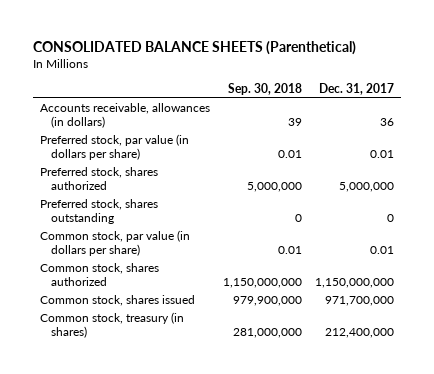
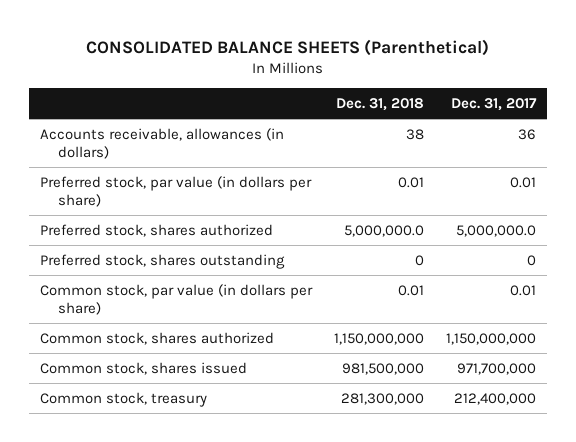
[228,83,303,96] Sep. 30, 2018 -> none
none -> [336,97,425,111] Dec. 31, 2018
[339,182,395,193] 5,000,000 -> [455,224,536,237] 5,000,000.0
[40,312,185,339] Common stock, treasury (in shares) -> [40,391,208,407] Common stock, treasury

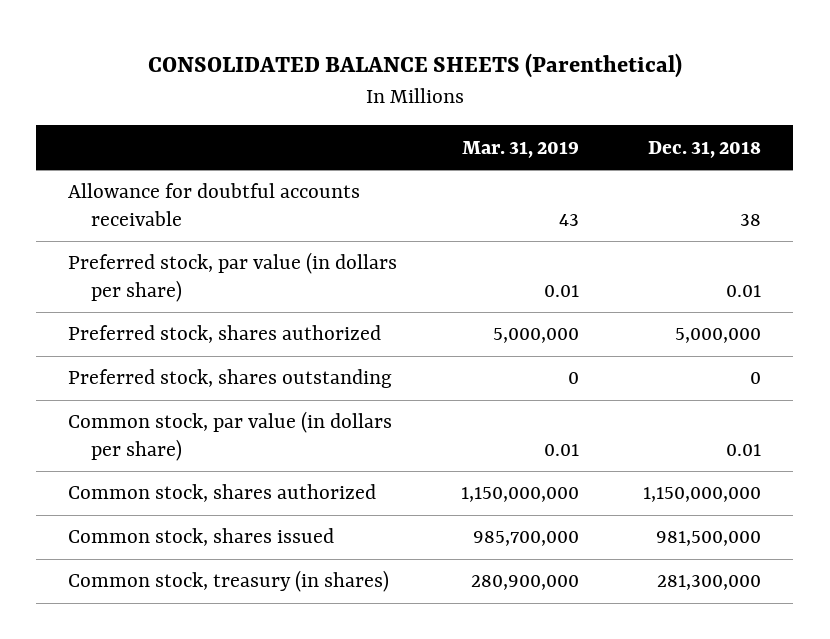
[450,97,537,111] Dec. 31, 2017 -> none
none -> [462,140,580,158] Mar. 31, 2019
[40,127,285,159] Accounts receivable, allowances (in dollars) -> [68,183,361,226] Allowance for doubtful accounts receivable
[344,224,425,237] 5,000,000.0 -> [675,328,762,344] 5,000,000
[40,391,208,407] Common stock, treasury -> [68,570,390,593] Common stock, treasury (in shares)

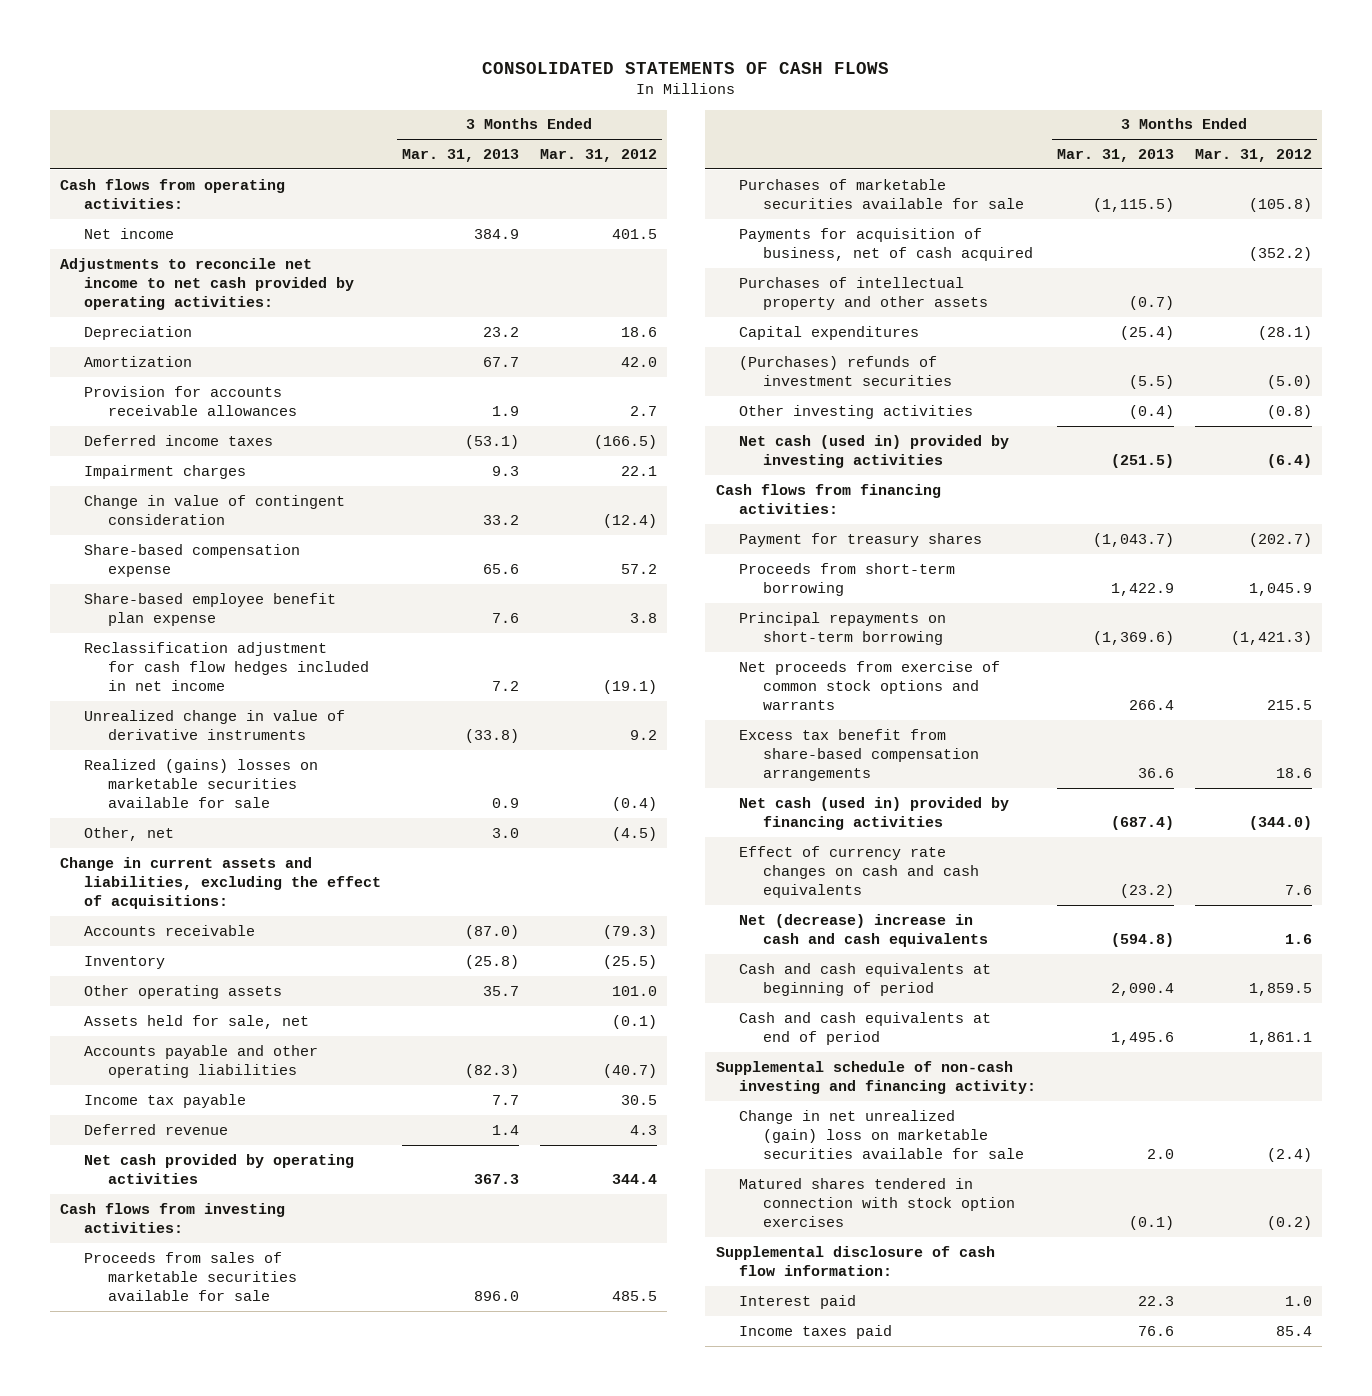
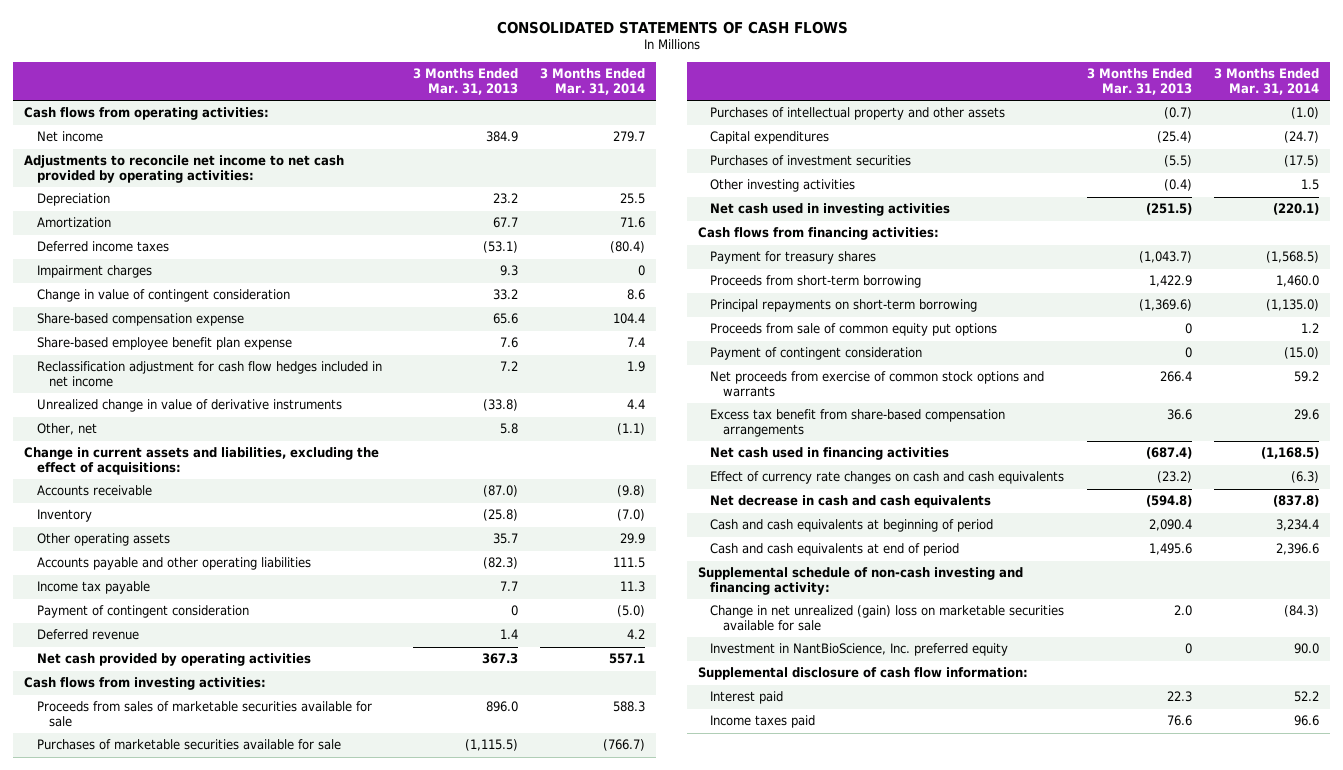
[539,149,657,163] Mar. 31, 2012 -> none
none -> [539,68,645,95] 3 Months Ended Mar. 31, 2014
[84,385,297,416] Provision for accounts receivable allowances -> none
[84,758,319,808] Realized (gains) losses on marketable securities available for sale -> none
[491,827,519,838] 3.0 -> [499,423,518,435] 5.8
[84,1014,310,1029] Assets held for sale, net -> none
none -> [36,605,249,619] Payment of contingent consideration
[739,227,1033,261] Payments for acquisition of business, net of cash acquired -> none
[739,355,952,386] (Purchases) refunds of investment securities -> [710,155,912,167] Purchases of investment securities
[739,434,1010,468] Net cash (used in) provided by investing activities -> [710,203,951,217] Net cash used in investing activities
none -> [710,323,998,337] Proceeds from sale of common equity put options
none -> [710,347,923,361] Payment of contingent consideration
[739,796,1010,830] Net cash (used in) provided by financing activities -> [710,447,950,461] Net cash used in financing activities
[739,913,988,947] Net (decrease) increase in cash and cash equivalents -> [710,495,992,509] Net decrease in cash and cash equivalents
[739,1177,1015,1227] Matured shares tendered in connection with stock option exercises -> none
none -> [710,643,1009,657] Investment in NantBioScience, Inc. preferred equity

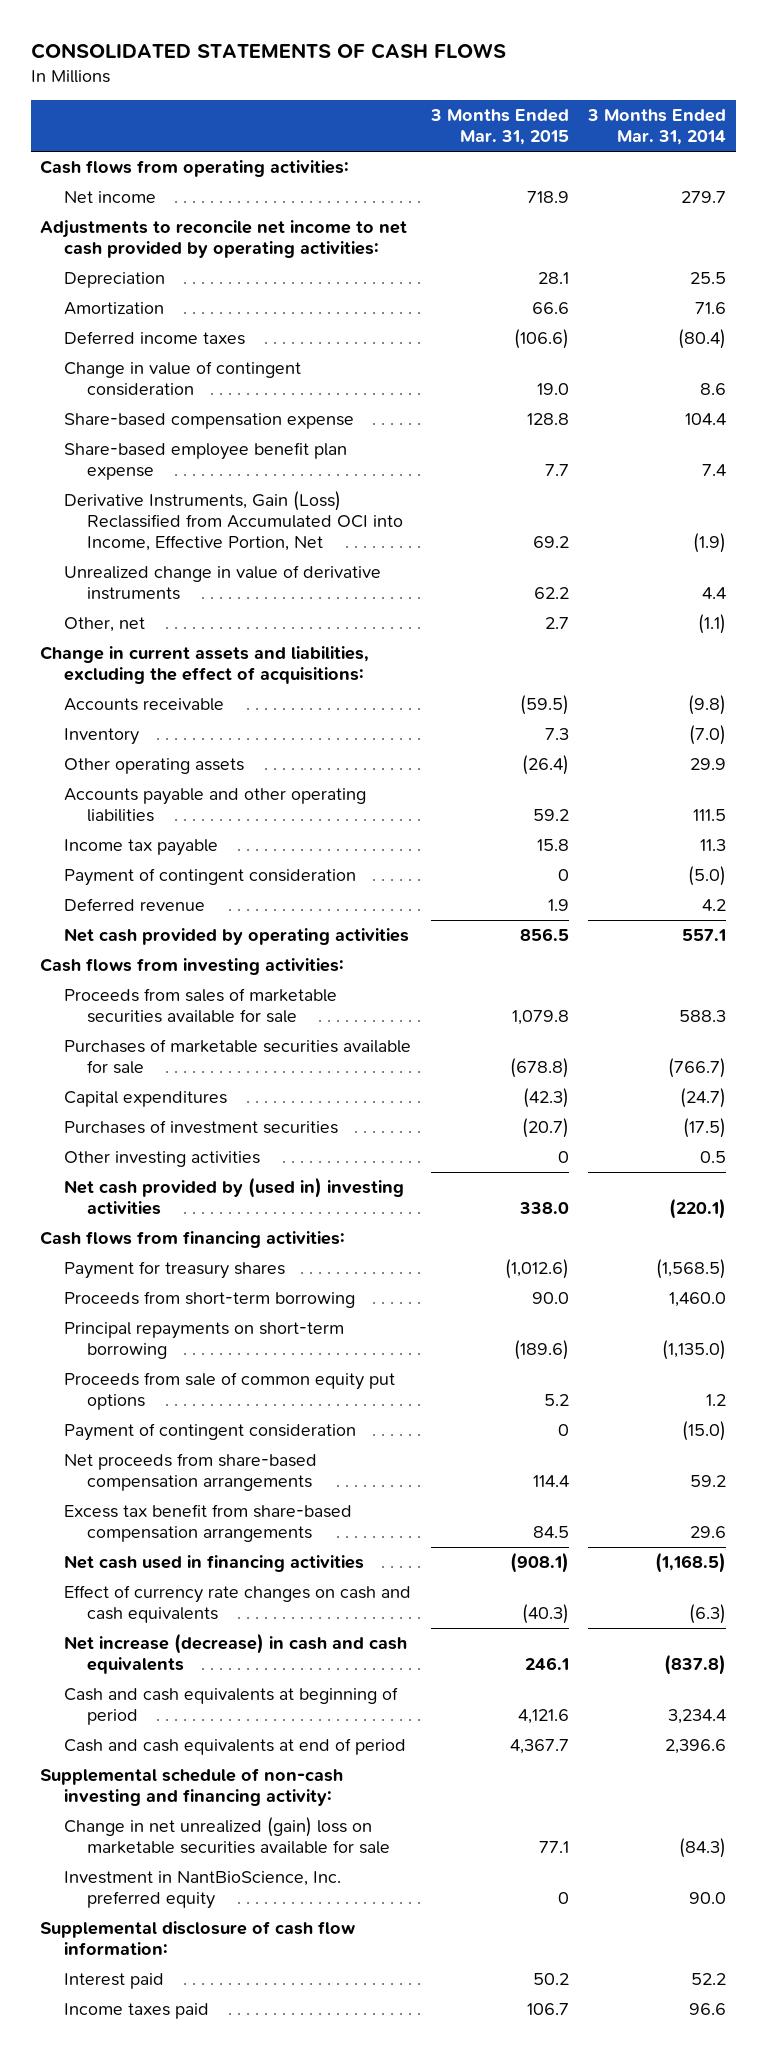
[412,68,518,95] 3 Months Ended Mar. 31, 2013 -> none
none -> [429,109,569,146] 3 Months Ended Mar. 31, 2015
[36,265,152,279] Impairment charges -> none
[36,361,382,388] Reclassification adjustment for cash flow hedges included in net income -> none
none -> [63,491,404,552] Derivative Instruments, Gain (Loss) Reclassified from Accumulated OCI into Income, Effective Portion, Net
[710,107,1006,121] Purchases of intellectual property and other assets -> none
[1300,179,1319,191] 1.5 -> [700,1151,727,1164] 0.5
[710,203,951,217] Net cash used in investing activities -> [63,1177,404,1216] Net cash provided by (used in) investing activities
[710,371,1045,398] Net proceeds from exercise of common stock options and warrants -> [63,1453,317,1492] Net proceeds from share-based compensation arrangements
[710,495,992,509] Net decrease in cash and cash equivalents -> [63,1633,407,1675] Net increase (decrease) in cash and cash equivalents

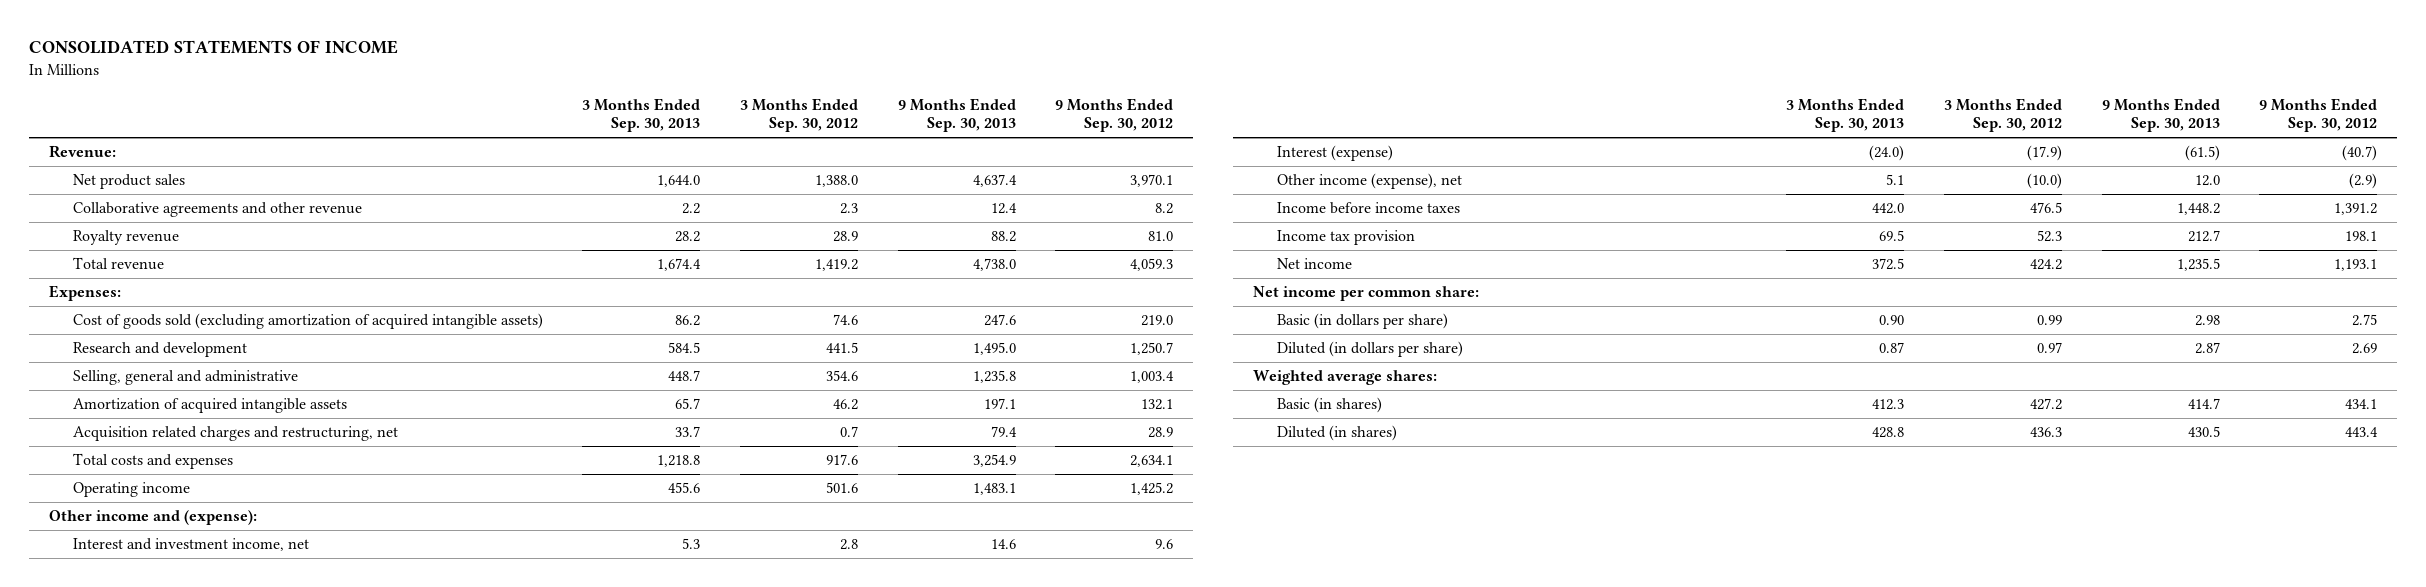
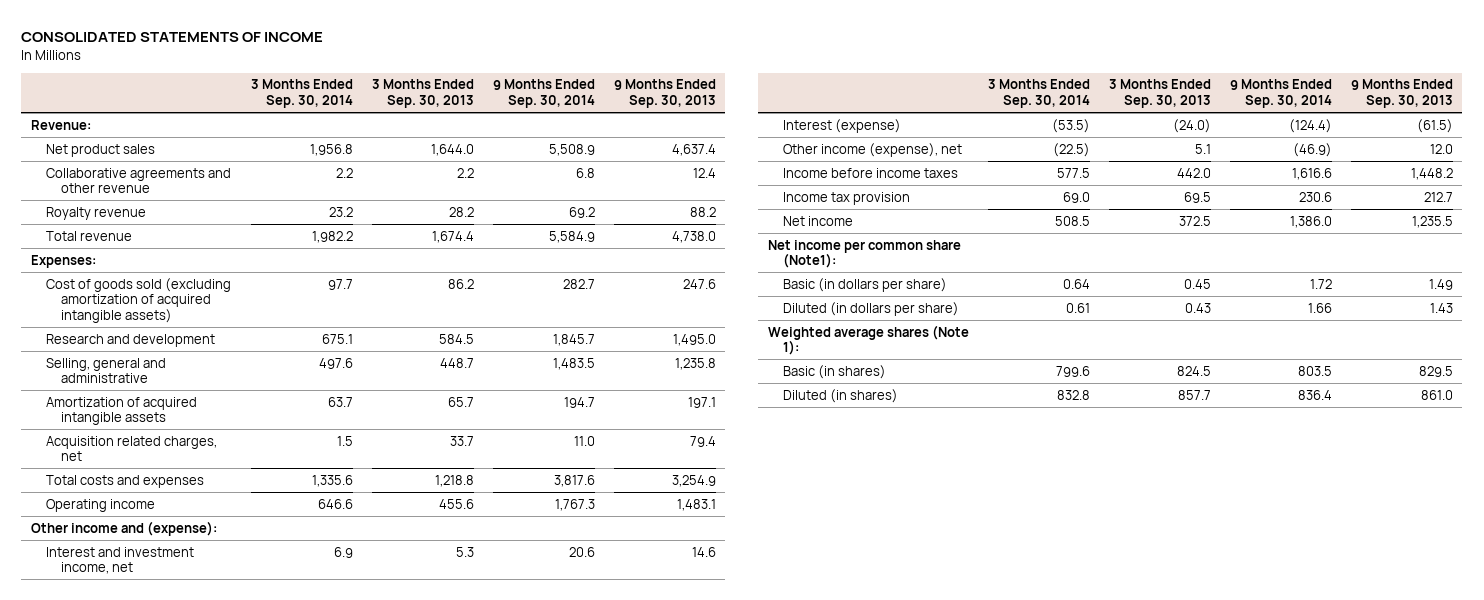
[740,97,859,133] 3 Months Ended Sep. 30, 2012 -> none
[1055,97,1174,133] 9 Months Ended Sep. 30, 2012 -> none
none -> [250,79,353,109] 3 Months Ended Sep. 30, 2014
none -> [492,79,595,109] 9 Months Ended Sep. 30, 2014
[72,426,398,442] Acquisition related charges and restructuring, net -> [45,435,217,462] Acquisition related charges, net
[1252,286,1479,302] Net income per common share: -> [767,239,961,269] Net income per common share (Note1):
[1879,315,1905,326] 0.90 -> [1183,278,1211,289] 0.45
[2194,315,2220,327] 2.98 -> [1428,278,1453,290] 1.49
[1879,342,1905,354] 0.87 -> [1184,302,1211,313] 0.43
[2194,342,2220,355] 2.87 -> [1429,302,1453,313] 1.43
[1252,370,1437,386] Weighted average shares: -> [767,324,969,356] Weighted average shares (Note 1):
[1872,399,1905,411] 412.3 -> [1176,365,1211,376] 824.5
[2187,398,2220,410] 414.7 -> [1418,365,1453,377] 829.5
[1872,427,1905,439] 428.8 -> [1177,389,1211,400] 857.7
[2187,426,2220,438] 430.5 -> [1420,389,1453,400] 861.0

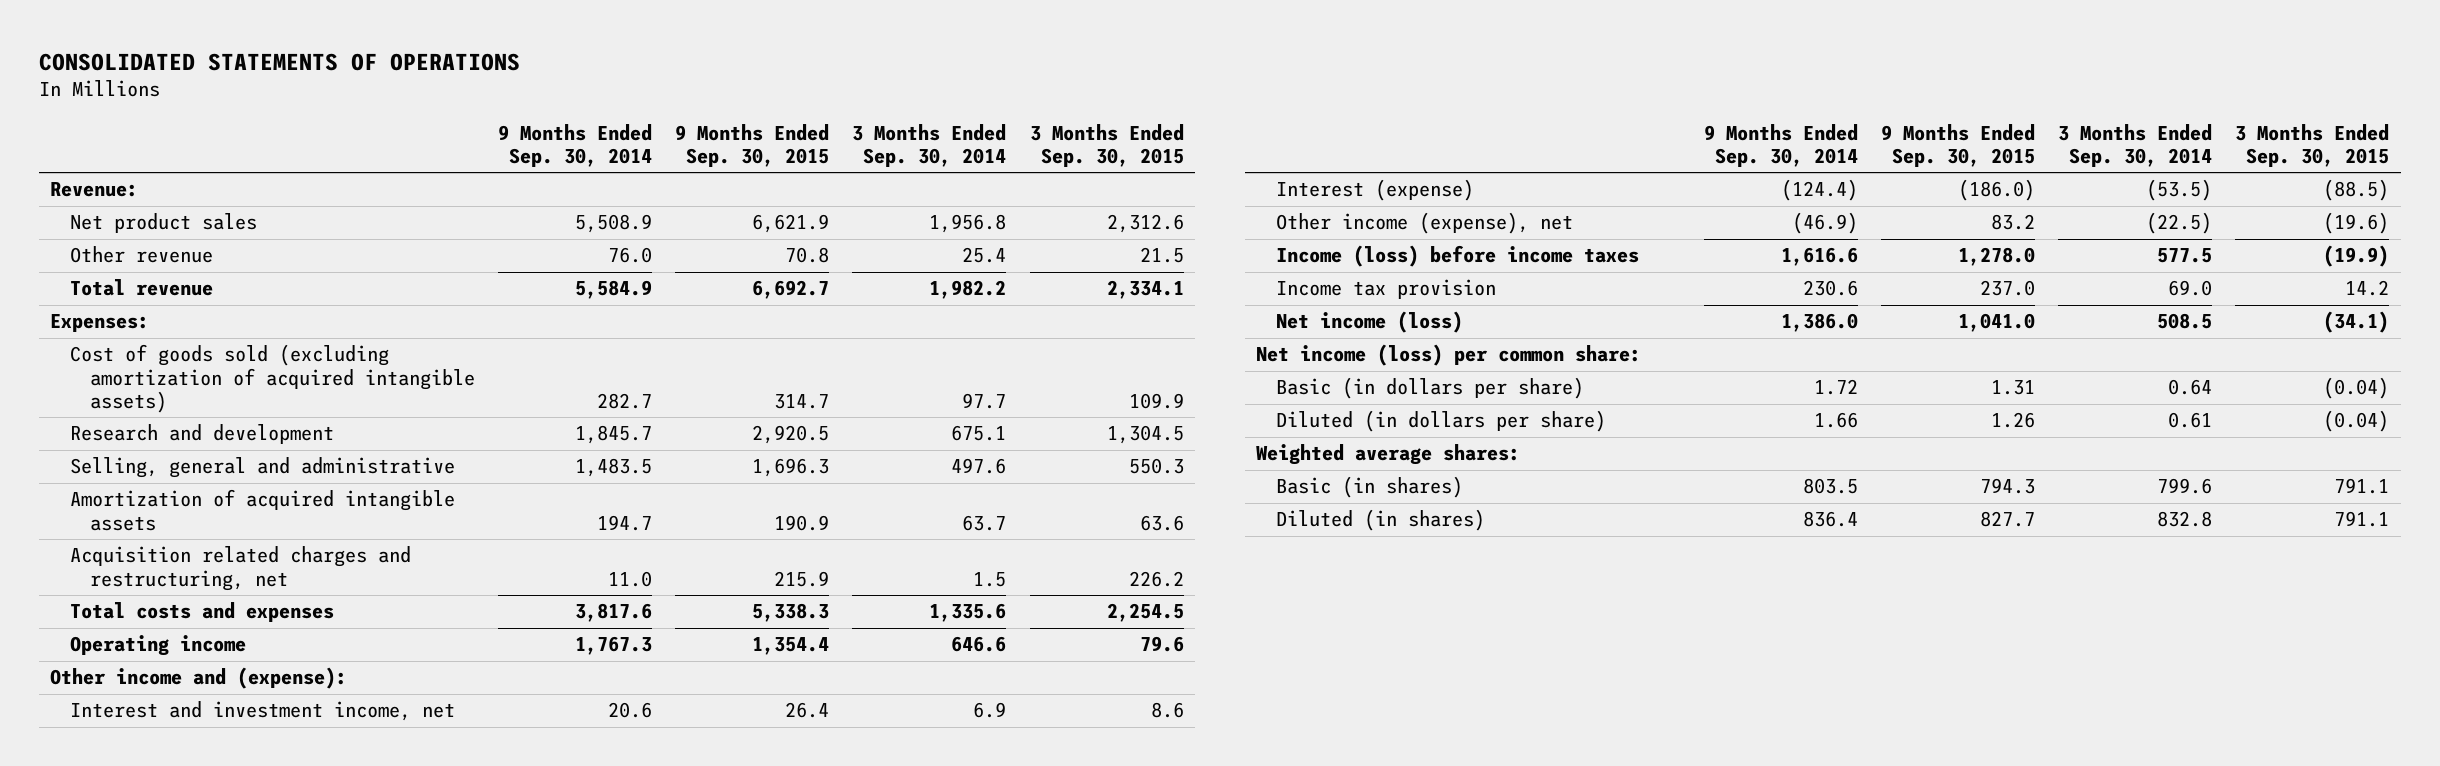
[21,31,324,42] CONSOLIDATED STATEMENTS OF INCOME -> [38,52,520,71] CONSOLIDATED STATEMENTS OF OPERATIONS
[371,79,474,109] 3 Months Ended Sep. 30, 2013 -> none
[613,79,716,109] 9 Months Ended Sep. 30, 2013 -> none
none -> [675,123,830,168] 9 Months Ended Sep. 30, 2015
none -> [1029,123,1184,168] 3 Months Ended Sep. 30, 2015
[45,206,146,220] Royalty revenue -> none
[45,167,231,194] Collaborative agreements and other revenue -> [70,246,214,264] Other revenue
[335,167,353,178] 2.2 -> [962,247,1007,264] 25.4
[575,167,595,178] 6.8 -> [608,247,653,264] 76.0
[45,435,217,462] Acquisition related charges, net -> [70,546,412,591] Acquisition related charges and restructuring, net
[782,167,958,178] Income before income taxes -> [1276,245,1640,268] Income (loss) before income taxes
[782,215,853,226] Net income -> [1276,311,1464,334] Net income (loss)
[767,239,961,269] Net income per common share (Note1): -> [1256,344,1642,367] Net income (loss) per common share:
[767,324,969,356] Weighted average shares (Note 1): -> [1256,444,1521,466] Weighted average shares:

